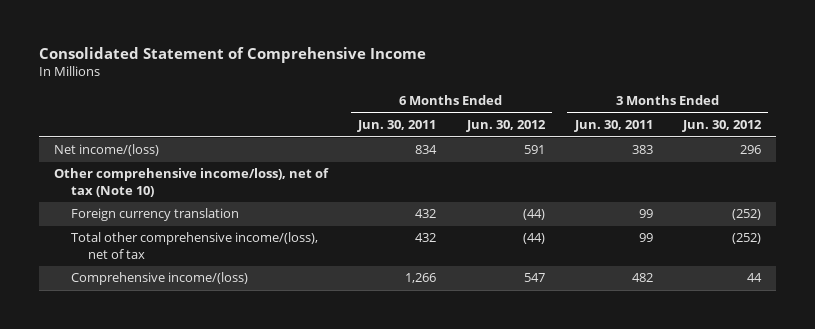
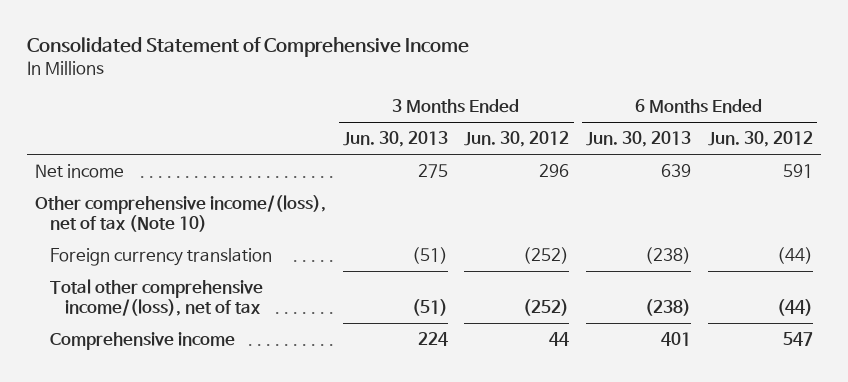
[357,120,437,133] Jun. 30, 2011 -> none
[573,120,653,133] Jun. 30, 2011 -> none
none -> [342,131,448,148] Jun. 30, 2013
none -> [586,131,692,148] Jun. 30, 2013
[54,144,160,157] Net income/(loss) -> [35,163,125,178] Net income
[54,168,330,197] Other comprehensive income/loss), net of tax (Note 10) -> [35,194,327,233] Other comprehensive income/(loss), net of tax (Note 10)
[71,272,249,286] Comprehensive income/(loss) -> [50,331,236,350] Comprehensive income

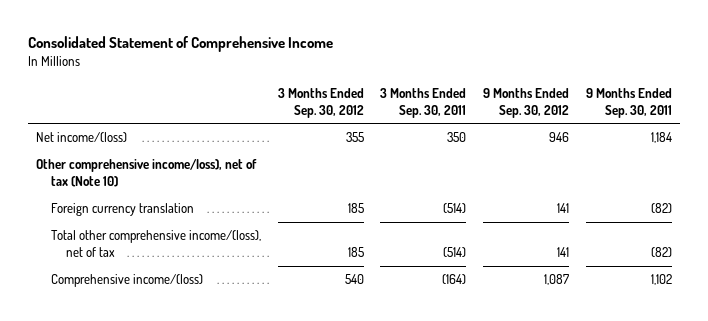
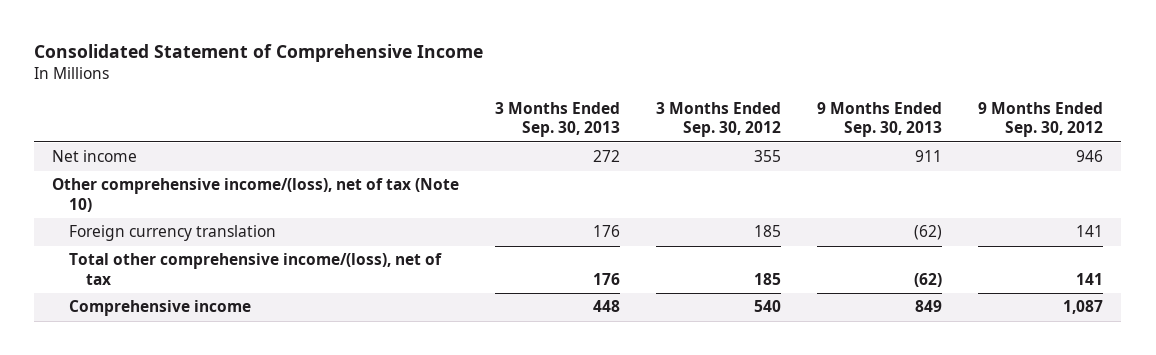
[380,87,467,118] 3 Months Ended Sep. 30, 2011 -> none
[585,87,672,118] 9 Months Ended Sep. 30, 2011 -> none
none -> [495,101,621,138] 3 Months Ended Sep. 30, 2013
none -> [817,101,943,138] 9 Months Ended Sep. 30, 2013
[36,132,128,143] Net income/(loss) -> [52,150,138,163] Net income
[36,159,258,188] Other comprehensive income/loss), net of tax (Note 10) -> [52,178,460,213] Other comprehensive income/(loss), net of tax (Note 10)
[51,274,204,288] Comprehensive income/(loss) -> [69,300,252,317] Comprehensive income

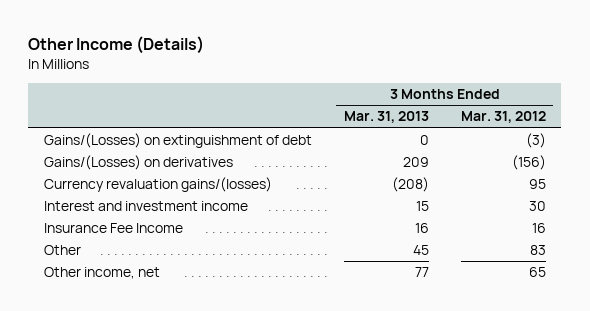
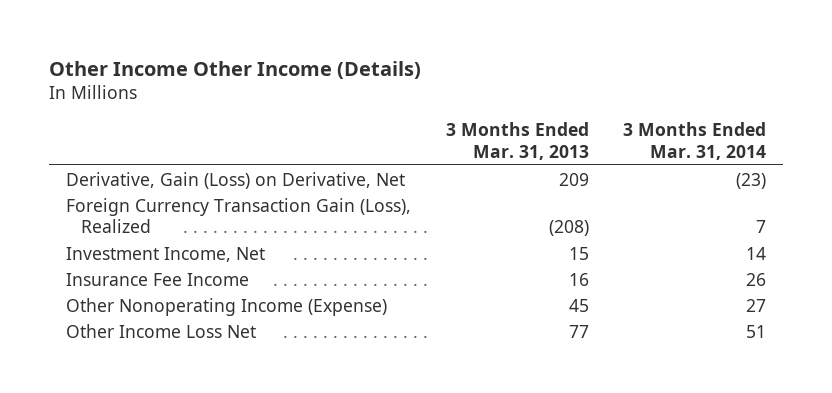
[28,35,205,54] Other Income (Details) -> [48,60,421,79] Other Income Other Income (Details)
[460,111,546,124] Mar. 31, 2012 -> none
none -> [623,122,767,160] 3 Months Ended Mar. 31, 2014
[44,133,313,149] Gains/(Losses) on extinguishment of debt -> none
[44,155,234,171] Gains/(Losses) on derivatives -> [65,171,405,189] Derivative, Gain (Loss) on Derivative, Net
[44,177,273,193] Currency revaluation gains/(losses) -> [65,197,411,233] Foreign Currency Transaction Gain (Loss), Realized
[44,201,249,212] Interest and investment income -> [65,246,265,262] Investment Income, Net
[44,245,82,256] Other -> [65,297,387,316] Other Nonoperating Income (Expense)
[44,267,161,280] Other income, net -> [65,323,256,338] Other Income Loss Net

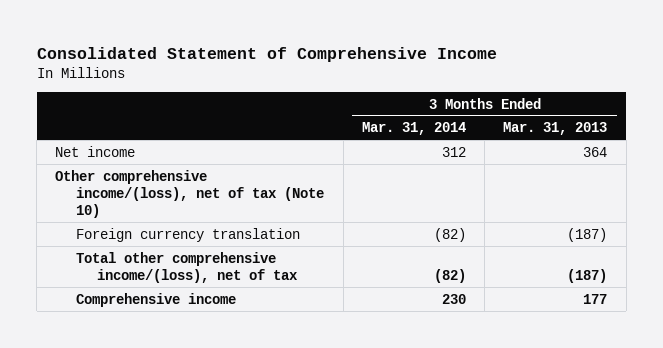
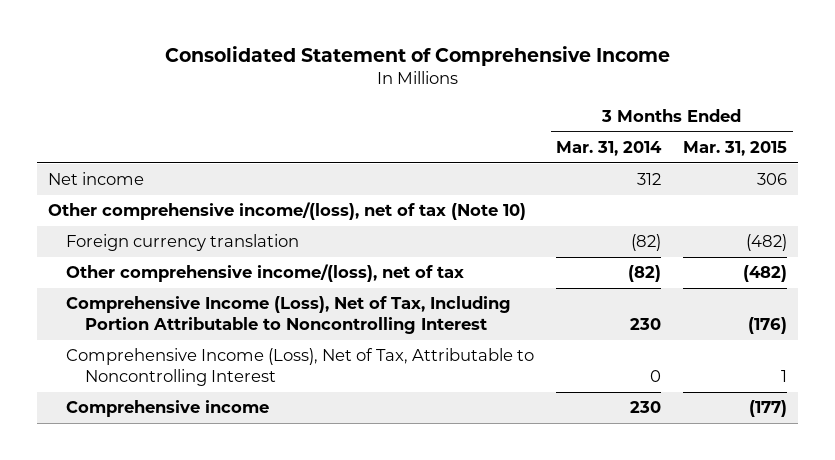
[503,122,608,136] Mar. 31, 2013 -> none
none -> [683,141,788,157] Mar. 31, 2015
[76,251,299,283] Total other comprehensive income/(loss), net of tax -> [66,264,465,283] Other comprehensive income/(loss), net of tax
none -> [66,296,512,334] Comprehensive Income (Loss), Net of Tax, Including Portion Attributable to Noncontrolling Interest
none -> [66,348,535,386] Comprehensive Income (Loss), Net of Tax, Attributable to Noncontrolling Interest

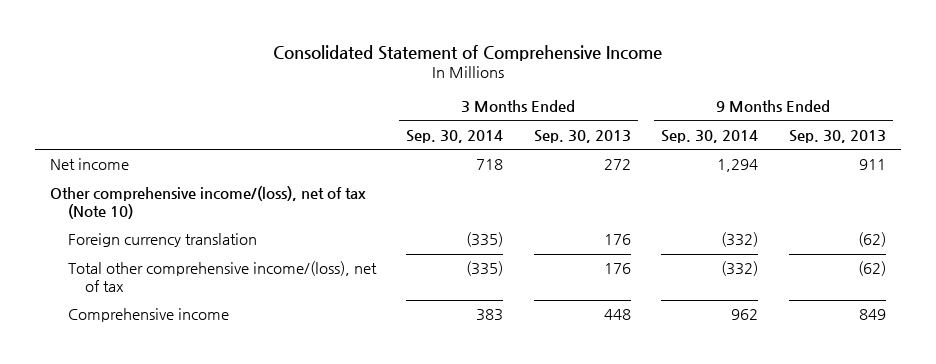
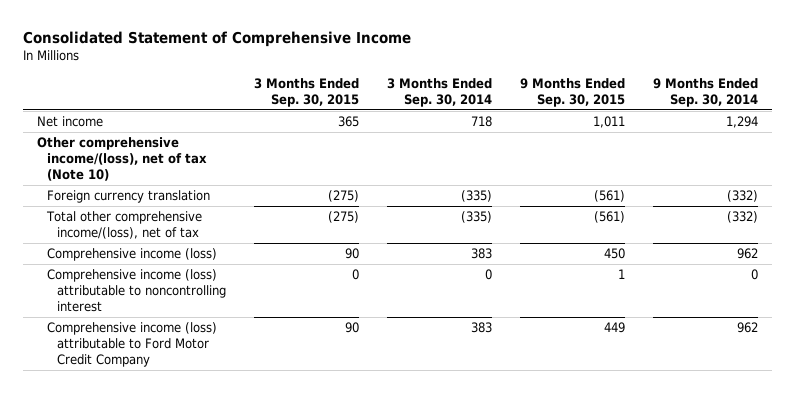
[533,129,631,143] Sep. 30, 2013 -> none
[788,129,886,143] Sep. 30, 2013 -> none
none -> [253,77,359,107] 3 Months Ended Sep. 30, 2015
none -> [519,77,625,107] 9 Months Ended Sep. 30, 2015
none -> [46,248,217,262] Comprehensive income (loss)
none -> [46,269,226,313] Comprehensive income (loss) attributable to noncontrolling interest
[67,308,229,323] Comprehensive income -> [46,322,217,368] Comprehensive income (loss) attributable to Ford Motor Credit Company

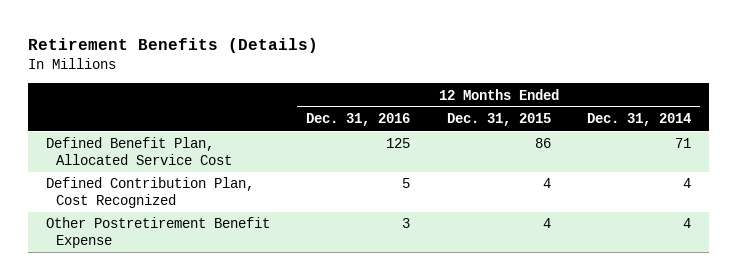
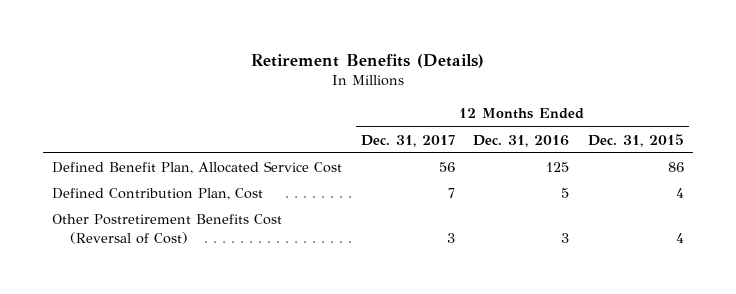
[586,113,691,127] Dec. 31, 2014 -> none
none -> [360,134,455,147] Dec. 31, 2017
[46,177,255,208] Defined Contribution Plan, Cost Recognized -> [52,188,264,201] Defined Contribution Plan, Cost
[46,217,271,248] Other Postretirement Benefit Expense -> [52,214,283,244] Other Postretirement Benefits Cost (Reversal of Cost)

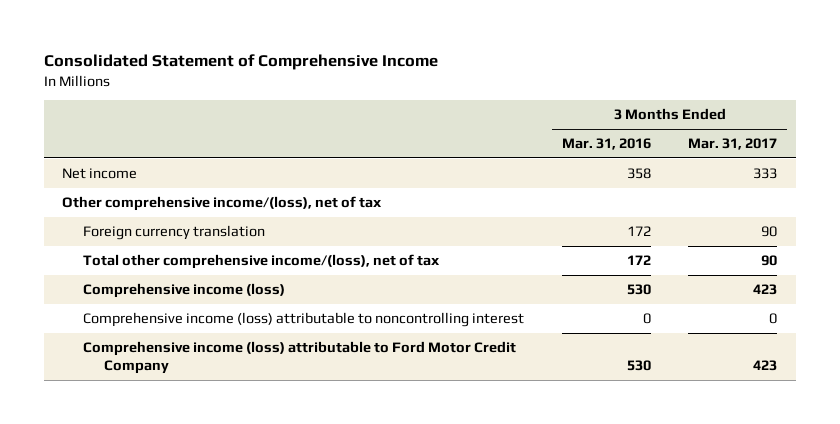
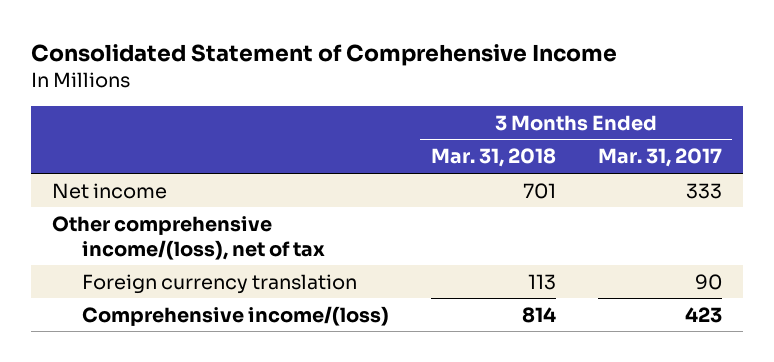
[561,138,651,151] Mar. 31, 2016 -> none
none -> [430,148,556,168] Mar. 31, 2018
[83,254,441,270] Total other comprehensive income/(loss), net of tax -> none
[83,283,286,299] Comprehensive income (loss) -> none
[83,312,525,328] Comprehensive income (loss) attributable to noncontrolling interest -> none
[83,341,517,375] Comprehensive income (loss) attributable to Ford Motor Credit Company -> [81,305,389,326] Comprehensive income/(loss)

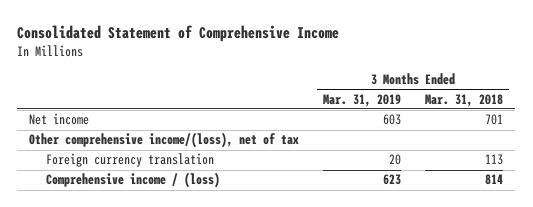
[597,148,722,168] Mar. 31, 2017 -> none
none -> [323,93,402,107] Mar. 31, 2019
[81,305,389,326] Comprehensive income/(loss) -> [46,172,221,189] Comprehensive income / (loss)

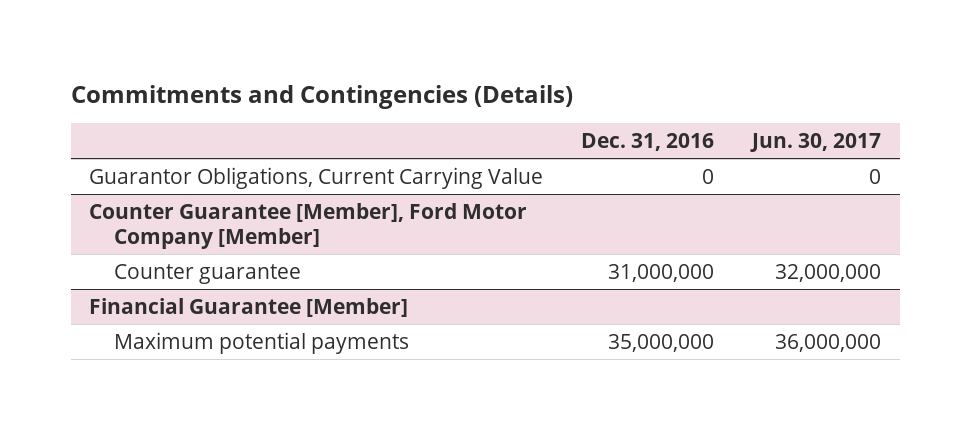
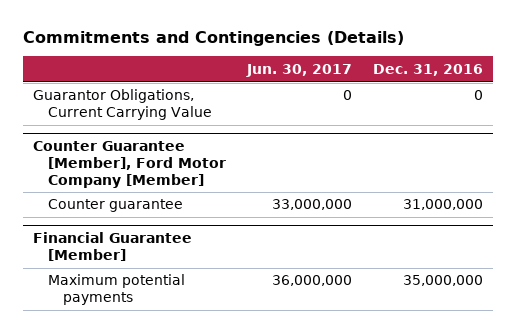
[774,263,881,282] 32,000,000 -> [271,199,352,211] 33,000,000

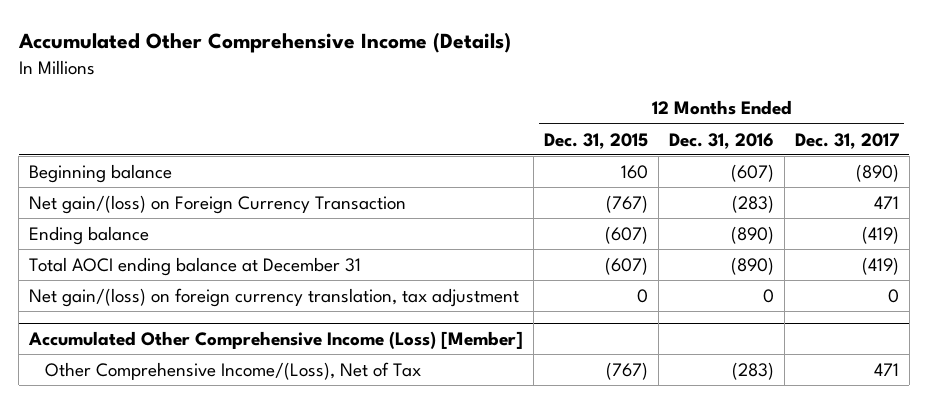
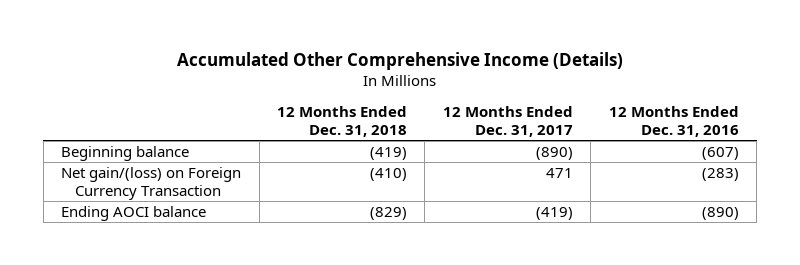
[544,132,649,149] Dec. 31, 2015 -> none
none -> [277,106,408,137] 12 Months Ended Dec. 31, 2018
[29,225,150,245] Ending balance -> none
[29,287,520,307] Net gain/(loss) on foreign currency translation, tax adjustment -> none
[28,330,524,349] Accumulated Other Comprehensive Income (Loss) [Member] -> none
[44,361,421,380] Other Comprehensive Income/(Loss), Net of Tax -> none
[29,256,362,276] Total AOCI ending balance at December 31 -> [61,205,207,221] Ending AOCI balance

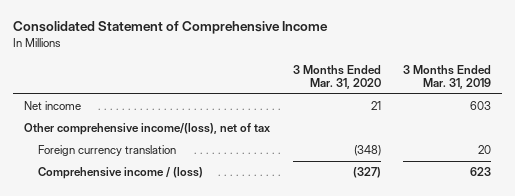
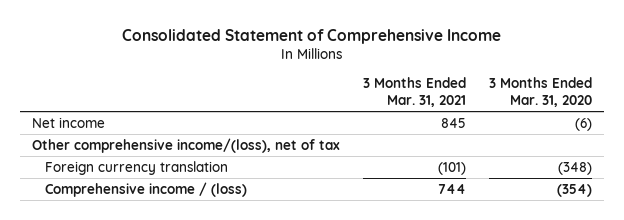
[403,64,492,90] 3 Months Ended Mar. 31, 2019 -> none
none -> [362,77,466,107] 3 Months Ended Mar. 31, 2021
[370,101,381,111] 21 -> [575,117,593,131] (6)
[352,167,381,179] (327) -> [557,183,593,197] (354)

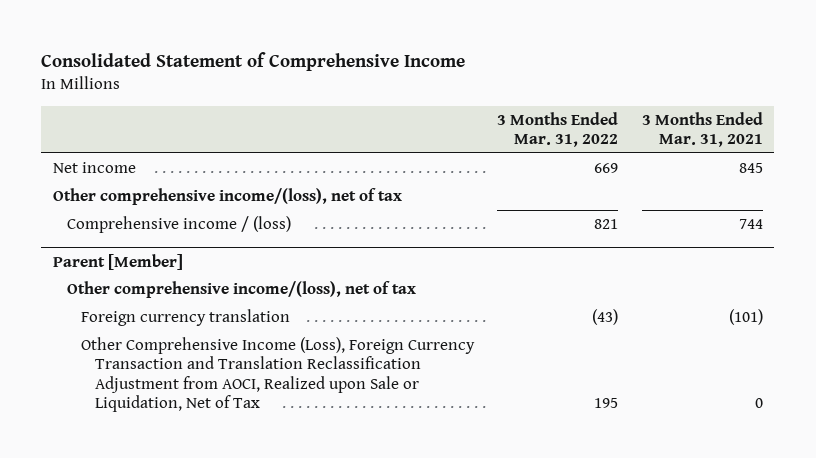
[489,77,593,107] 3 Months Ended Mar. 31, 2020 -> none
none -> [497,112,619,148] 3 Months Ended Mar. 31, 2022
[45,160,229,175] Foreign currency translation -> none
none -> [52,253,183,270] Parent [Member]
none -> [66,280,416,298] Other comprehensive income/(loss), net of tax
none -> [80,308,290,326] Foreign currency translation
none -> [80,336,475,412] Other Comprehensive Income (Loss), Foreign Currency Transaction and Translation Reclassification Adjustment from AOCI, Realized upon Sale or Liquidation, Net of Tax

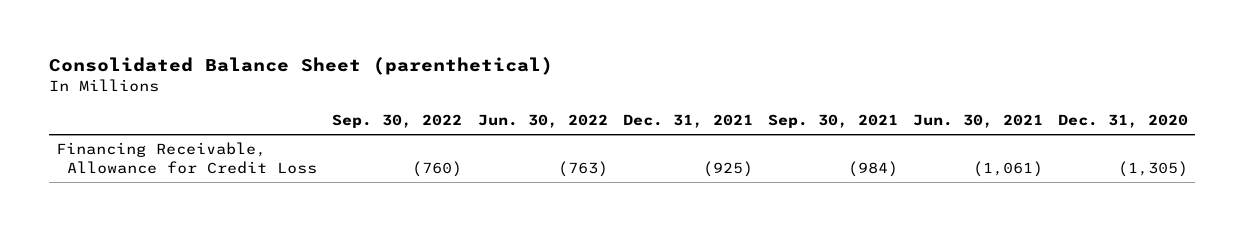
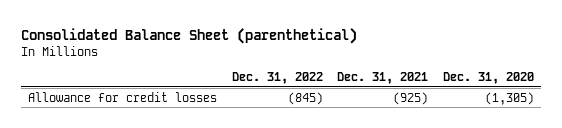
[332,114,463,129] Sep. 30, 2022 -> none
[477,114,608,129] Jun. 30, 2022 -> none
[767,114,898,129] Sep. 30, 2021 -> none
[912,114,1043,129] Jun. 30, 2021 -> none
none -> [231,72,323,85] Dec. 31, 2022
[56,142,318,174] Financing Receivable, Allowance for Credit Loss -> [28,91,218,102] Allowance for credit losses

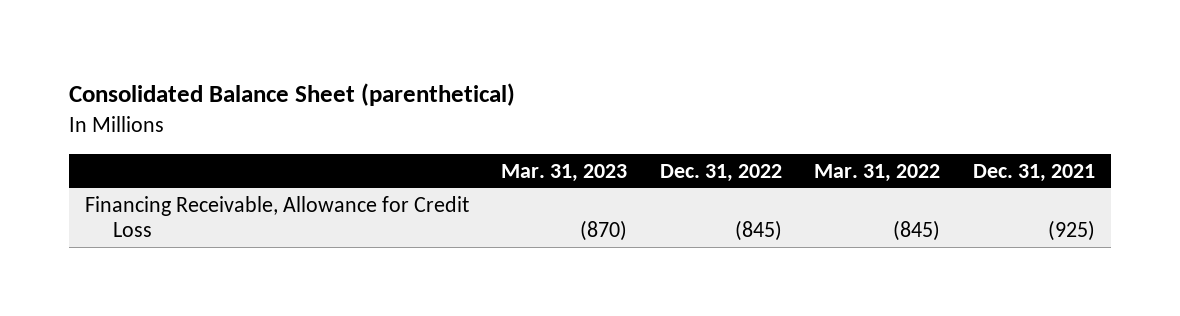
[442,72,534,85] Dec. 31, 2020 -> none
none -> [501,163,628,182] Mar. 31, 2023
none -> [814,163,941,182] Mar. 31, 2022
[28,91,218,102] Allowance for credit losses -> [84,195,469,238] Financing Receivable, Allowance for Credit Loss

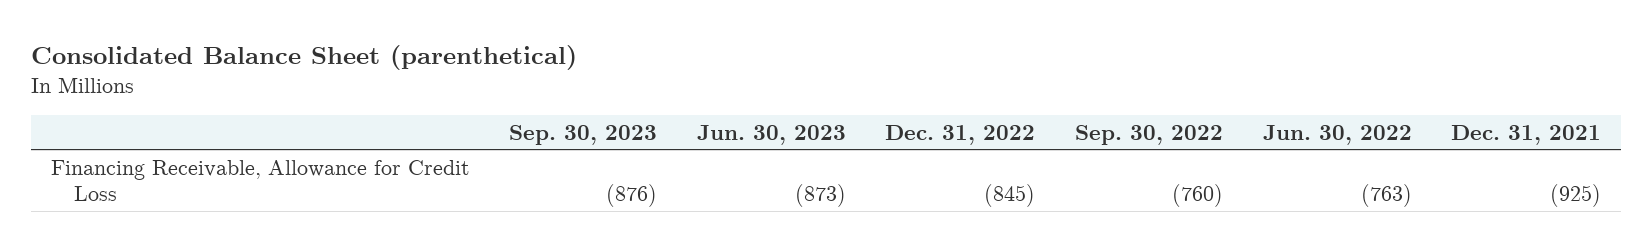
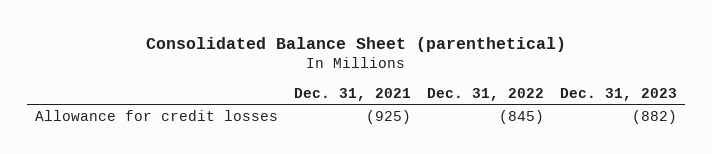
[509,124,658,145] Sep. 30, 2023 -> none
[696,124,846,145] Jun. 30, 2023 -> none
[1074,124,1223,145] Sep. 30, 2022 -> none
[1262,124,1412,145] Jun. 30, 2022 -> none
none -> [559,88,677,102] Dec. 31, 2023
[50,159,470,202] Financing Receivable, Allowance for Credit Loss -> [34,109,278,121] Allowance for credit losses

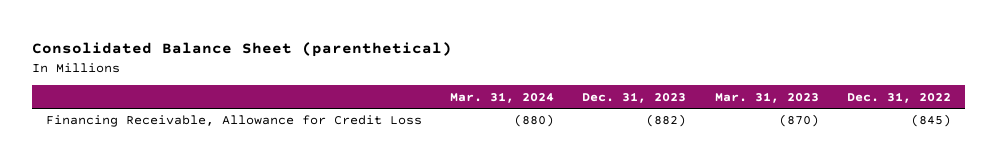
[293,88,411,102] Dec. 31, 2021 -> none
none -> [450,91,555,103] Mar. 31, 2024
none -> [714,91,819,103] Mar. 31, 2023
[34,109,278,121] Allowance for credit losses -> [45,115,422,128] Financing Receivable, Allowance for Credit Loss

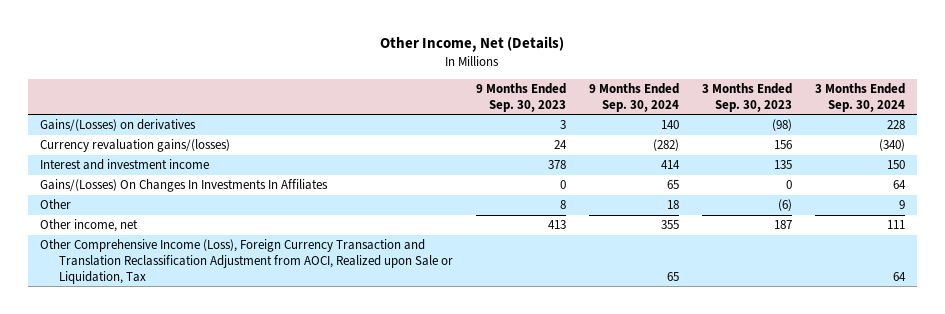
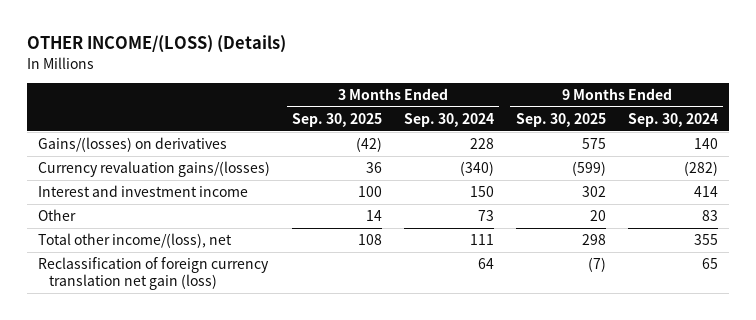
[380,36,565,53] Other Income, Net (Details) -> [27,35,287,54] OTHER INCOME/(LOSS) (Details)
[476,82,567,112] 9 Months Ended Sep. 30, 2023 -> none
[702,82,793,112] 3 Months Ended Sep. 30, 2023 -> none
none -> [292,113,383,128] Sep. 30, 2025
none -> [515,113,606,128] Sep. 30, 2025
[39,119,196,132] Gains/(Losses) on derivatives -> [38,137,228,153] Gains/(losses) on derivatives
[39,179,328,193] Gains/(Losses) On Changes In Investments In Affiliates -> none
[667,200,680,210] 18 -> [701,210,718,222] 83
[899,200,906,210] 9 -> [477,210,494,222] 73
[39,219,138,233] Other income, net -> [38,233,233,249] Total other income/(loss), net
[39,239,454,284] Other Comprehensive Income (Loss), Foreign Currency Transaction and Translation Reclassification Adjustment from AOCI, Realized upon Sale or Liquidation, Tax -> [38,257,270,291] Reclassification of foreign currency translation net gain (loss)

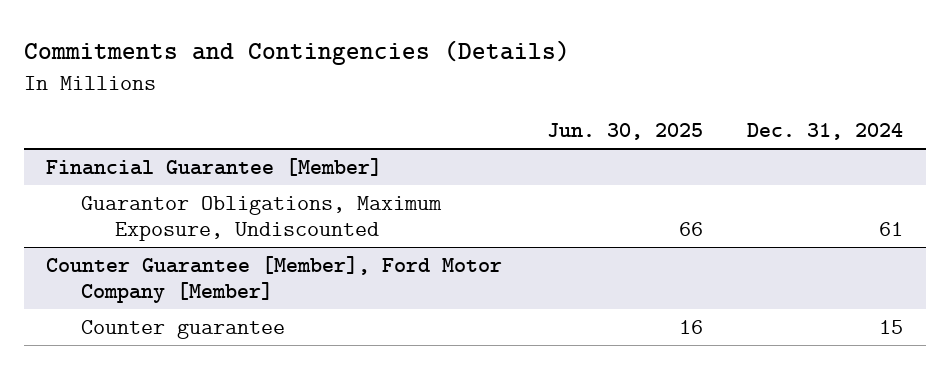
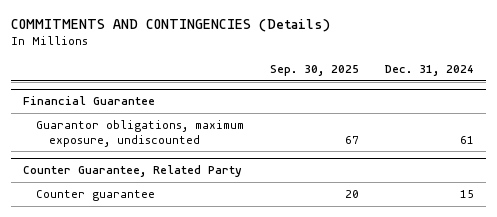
[24,40,571,66] Commitments and Contingencies (Details) -> [10,19,330,33] COMMITMENTS AND CONTINGENCIES (Details)
[546,123,703,141] Jun. 30, 2025 -> none
none -> [269,65,359,77] Sep. 30, 2025
[46,255,503,304] Counter Guarantee [Member], Ford Motor Company [Member] -> none
[46,157,383,176] Financial Guarantee [Member] -> [23,96,156,106] Financial Guarantee
[80,195,442,242] Guarantor Obligations, Maximum Exposure, Undiscounted -> [36,119,245,147] Guarantor obligations, maximum exposure, undiscounted
none -> [23,165,243,178] Counter Guarantee, Related Party

